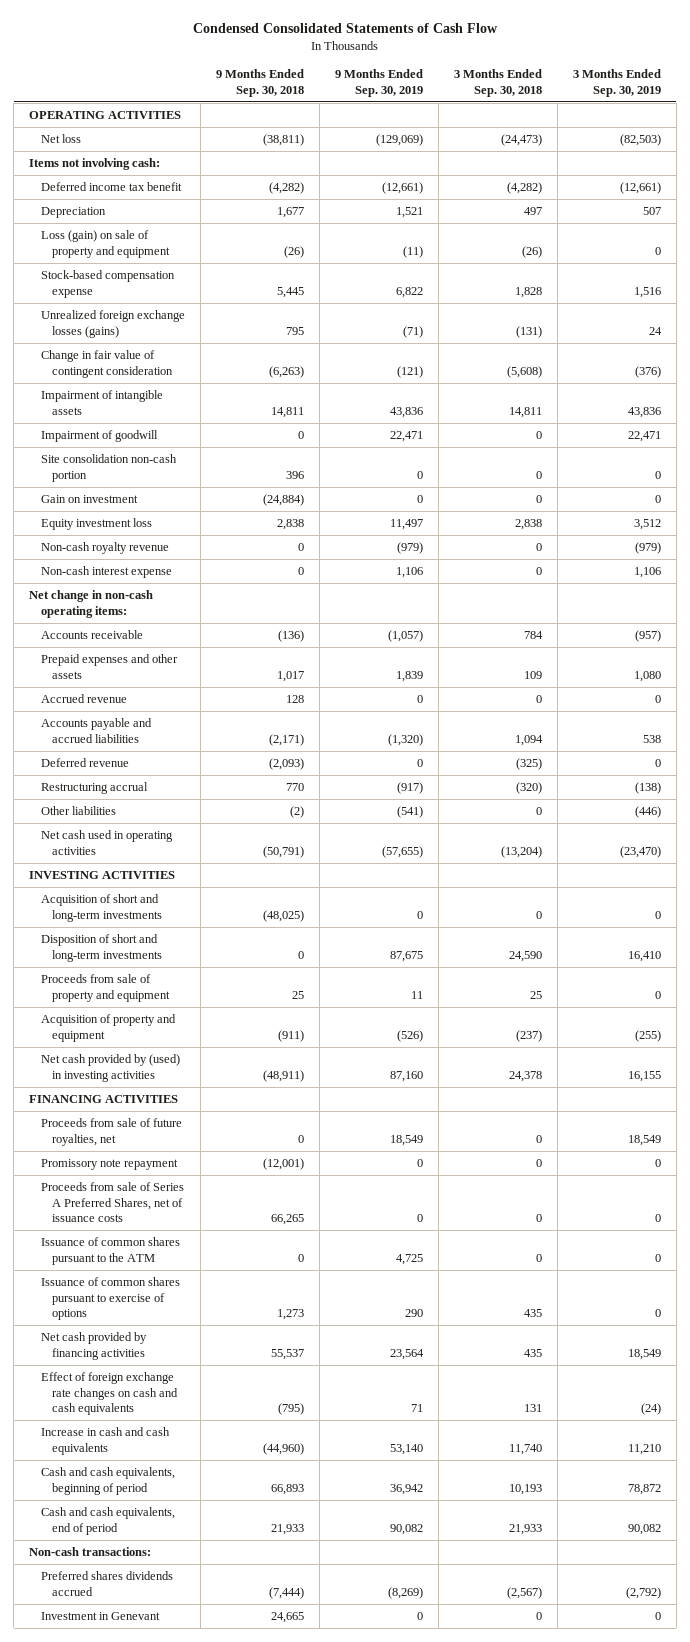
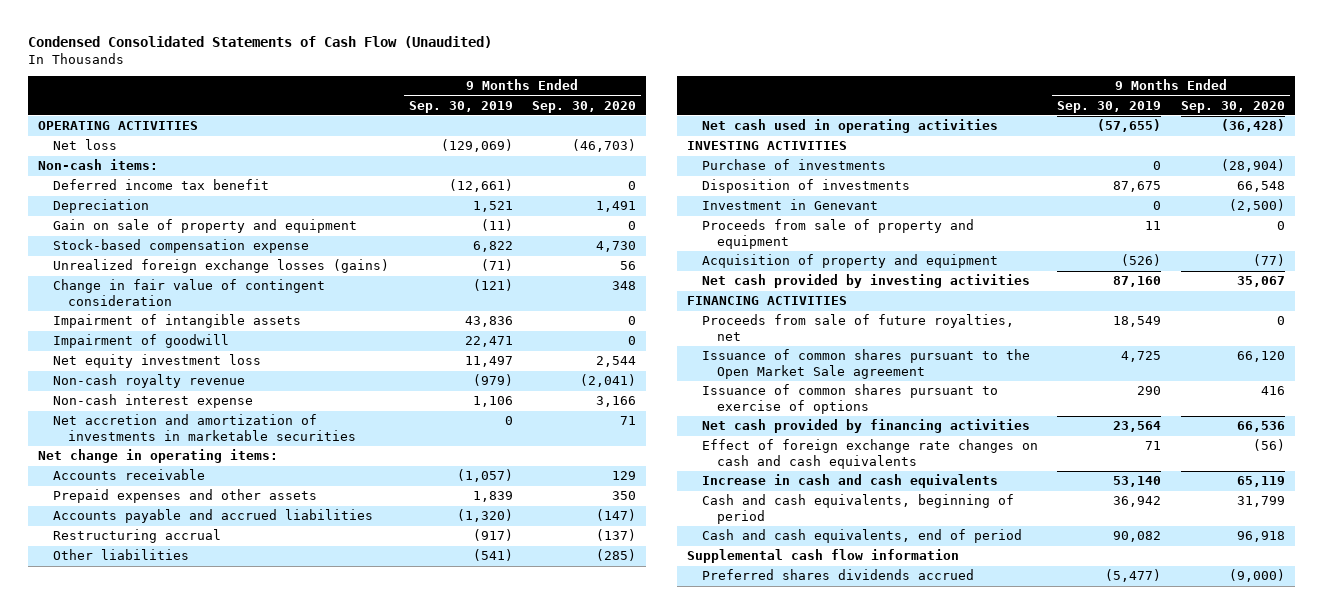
[192,23,498,34] Condensed Consolidated Statements of Cash Flow -> [28,36,493,49] Condensed Consolidated Statements of Cash Flow (Unaudited)
[215,69,304,97] 9 Months Ended Sep. 30, 2018 -> none
[453,69,542,97] 3 Months Ended Sep. 30, 2018 -> none
[572,69,661,97] 3 Months Ended Sep. 30, 2019 -> none
none -> [532,100,637,113] Sep. 30, 2020
[29,158,161,171] Items not involving cash: -> [37,159,158,171] Non-cash items:
[40,230,171,258] Loss (gain) on sale of property and equipment -> [52,219,357,234] Gain on sale of property and equipment
[40,454,177,482] Site consolidation non-cash portion -> none
[40,495,138,504] Gain on investment -> none
[40,518,152,531] Equity investment loss -> [52,354,261,369] Net equity investment loss
none -> [52,414,356,441] Net accretion and amortization of investments in marketable securities
[29,590,154,618] Net change in non-cash operating items: -> [37,449,278,464] Net change in operating items:
[40,694,127,704] Accrued revenue -> none
[40,758,129,768] Deferred revenue -> none
[40,894,163,922] Acquisition of short and long-term investments -> none
none -> [701,159,886,171] Purchase of investments
[40,934,163,962] Disposition of short and long-term investments -> [701,179,910,194] Disposition of investments
[40,1612,160,1621] Investment in Genevant -> [701,199,878,211] Investment in Genevant
[40,1054,180,1082] Net cash provided by (used) in investing activities -> [701,274,1030,289] Net cash provided by investing activities
[40,1159,178,1171] Promissory note repayment -> none
[40,1182,184,1223] Proceeds from sale of Series A Preferred Shares, net of issuance costs -> none
[40,1237,180,1265] Issuance of common shares pursuant to the ATM -> [701,349,1030,379] Issuance of common shares pursuant to the Open Market Sale agreement
[29,1547,152,1557] Non-cash transactions: -> none
none -> [686,549,959,564] Supplemental cash flow information
[387,1586,423,1599] (8,269) -> [1105,569,1162,583] (5,477)

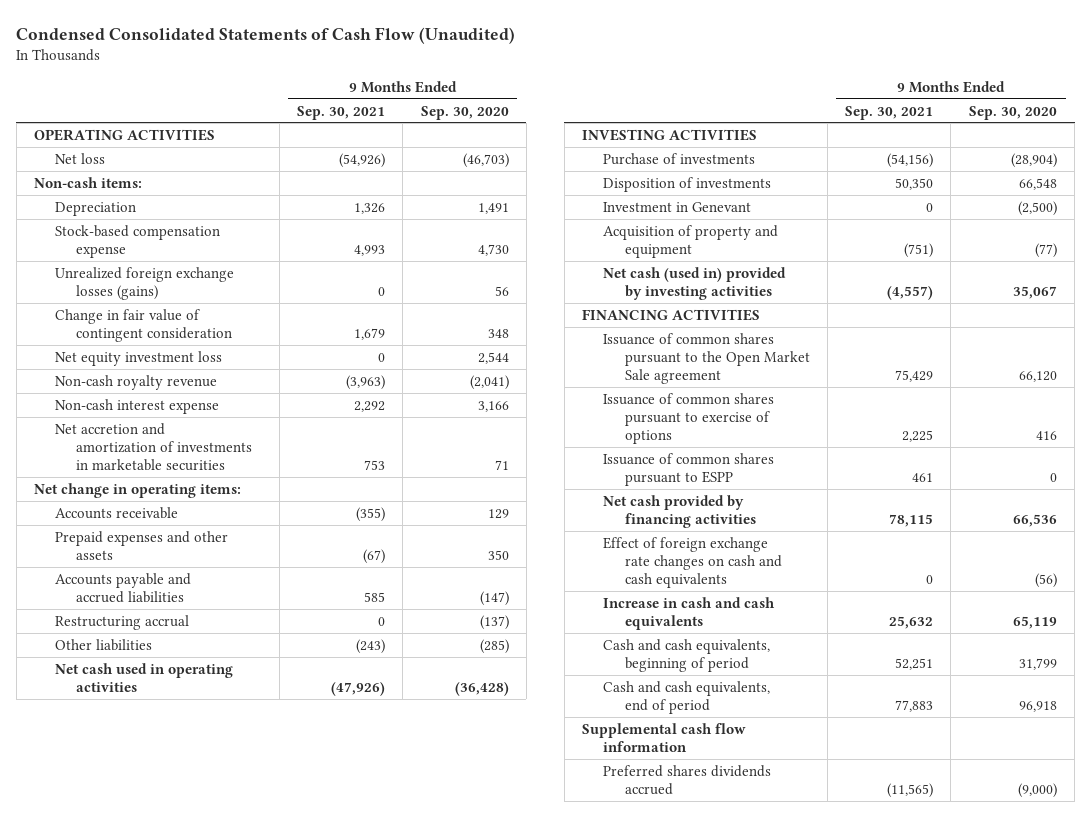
[408,100,513,113] Sep. 30, 2019 -> none
none -> [297,105,386,120] Sep. 30, 2021
[52,179,269,191] Deferred income tax benefit -> none
[52,219,357,234] Gain on sale of property and equipment -> none
[52,314,301,329] Impairment of intangible assets -> none
[52,334,229,349] Impairment of goodwill -> none
[701,219,974,249] Proceeds from sale of property and equipment -> none
[701,274,1030,289] Net cash provided by investing activities -> [603,266,787,301] Net cash (used in) provided by investing activities
[701,314,1014,341] Proceeds from sale of future royalties, net -> none
none -> [603,452,775,487] Issuance of common shares pursuant to ESPP

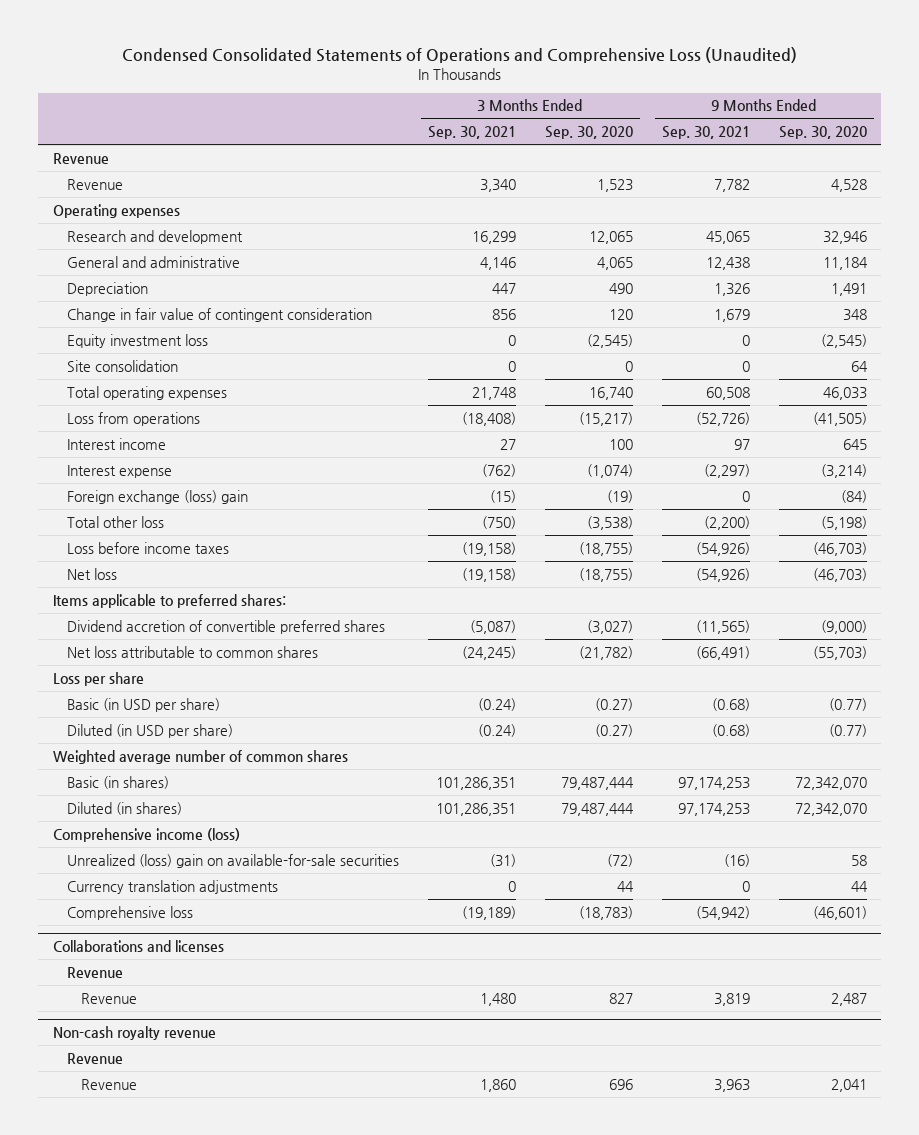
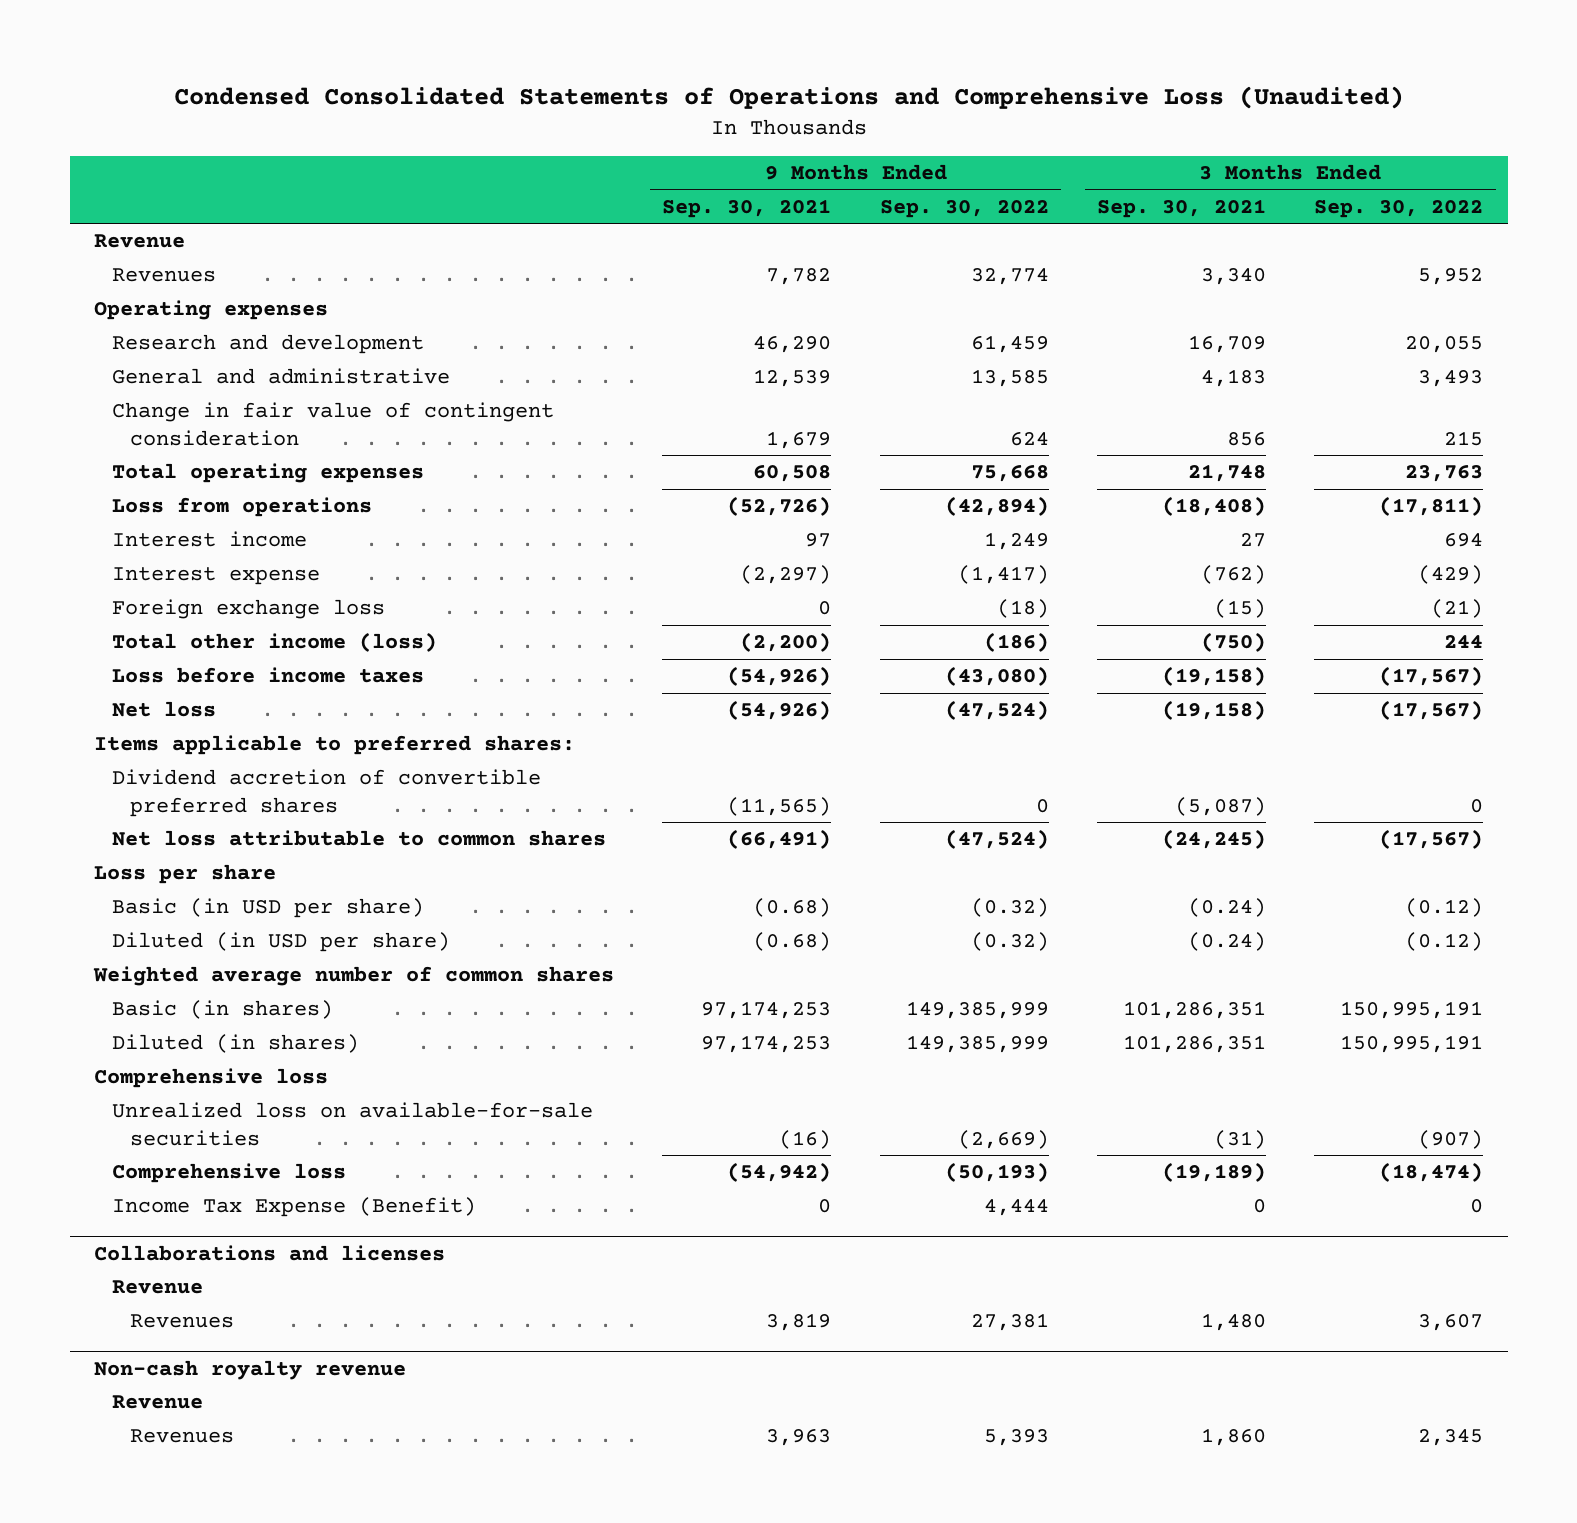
[544,126,633,140] Sep. 30, 2020 -> none
[778,126,867,140] Sep. 30, 2020 -> none
none -> [879,199,1049,218] Sep. 30, 2022
none -> [1314,199,1484,218] Sep. 30, 2022
[66,178,123,190] Revenue -> [112,268,217,283] Revenues
[66,281,148,296] Depreciation -> none
[471,230,516,244] 16,299 -> [1188,335,1267,354] 16,709
[705,230,750,244] 45,065 -> [753,336,832,354] 46,290
[479,256,516,270] 4,146 -> [1201,369,1267,388] 4,183
[705,256,750,270] 12,438 -> [753,369,832,388] 12,539
[66,333,208,348] Equity investment loss -> none
[66,359,178,372] Site consolidation -> none
[66,489,248,504] Foreign exchange (loss) gain -> [112,599,386,620] Foreign exchange loss
[66,515,164,528] Total other loss -> [112,632,438,653] Total other income (loss)
[66,879,278,894] Currency translation adjustments -> none
[52,827,240,842] Comprehensive income (loss) -> [93,1068,328,1089] Comprehensive loss
[66,853,399,868] Unrealized (loss) gain on available-for-sale securities -> [112,1102,594,1146] Unrealized loss on available-for-sale securities
none -> [112,1197,477,1218] Income Tax Expense (Benefit)
[81,992,138,1004] Revenue -> [130,1314,235,1329] Revenues
[81,1078,138,1090] Revenue -> [130,1429,235,1444] Revenues

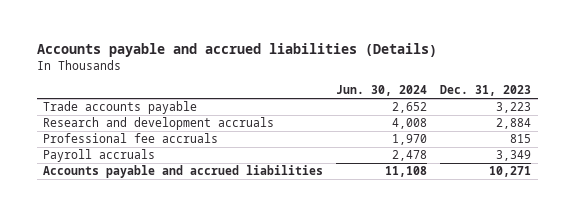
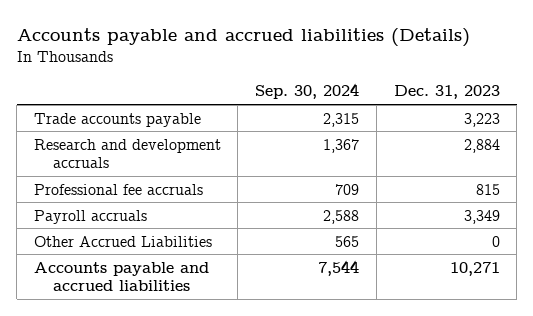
[336,84,428,96] Jun. 30, 2024 -> none
none -> [255,83,360,100] Sep. 30, 2024
none -> [33,235,212,247] Other Accrued Liabilities

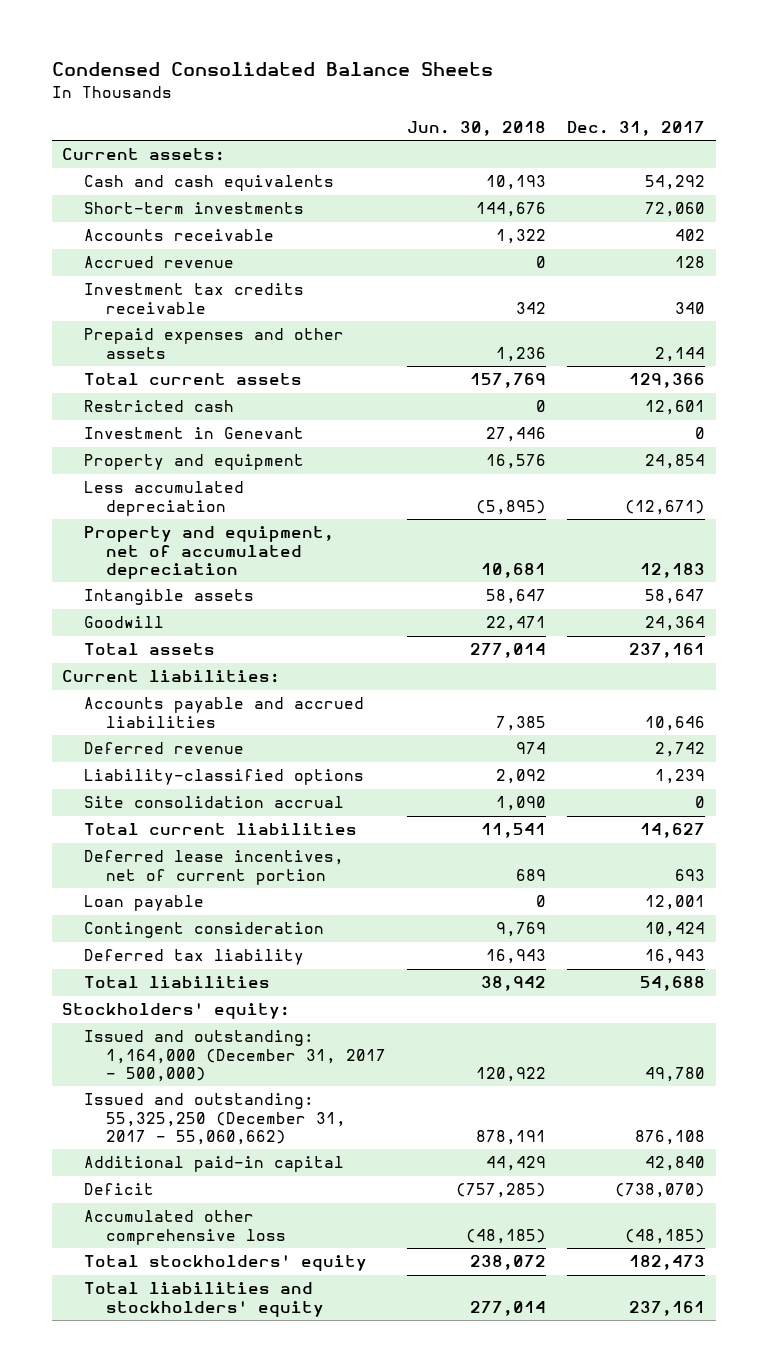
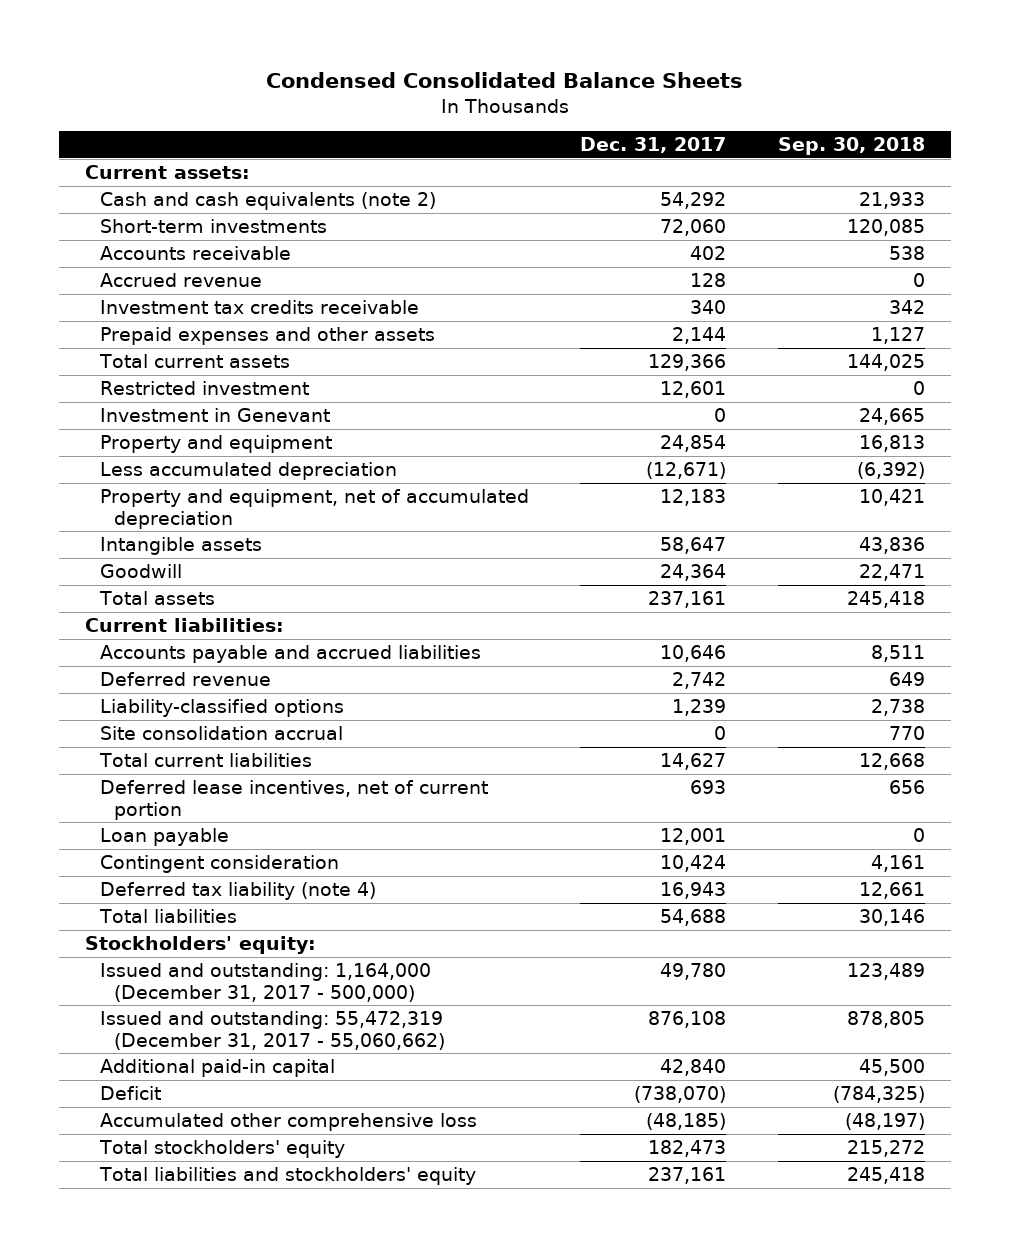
[406,120,546,136] Jun. 30, 2018 -> none
none -> [778,137,926,156] Sep. 30, 2018
[84,175,335,192] Cash and cash equivalents -> [99,191,436,210] Cash and cash equivalents (note 2)
[84,400,235,413] Restricted cash -> [99,380,309,395] Restricted investment
[84,949,305,966] Deferred tax liability -> [99,881,376,900] Deferred tax liability (note 4)
[84,1093,346,1145] Issued and outstanding: 55,325,250 (December 31, 2017 - 55,060,662) -> [99,1010,445,1050] Issued and outstanding: 55,472,319 (December 31, 2017 - 55,060,662)

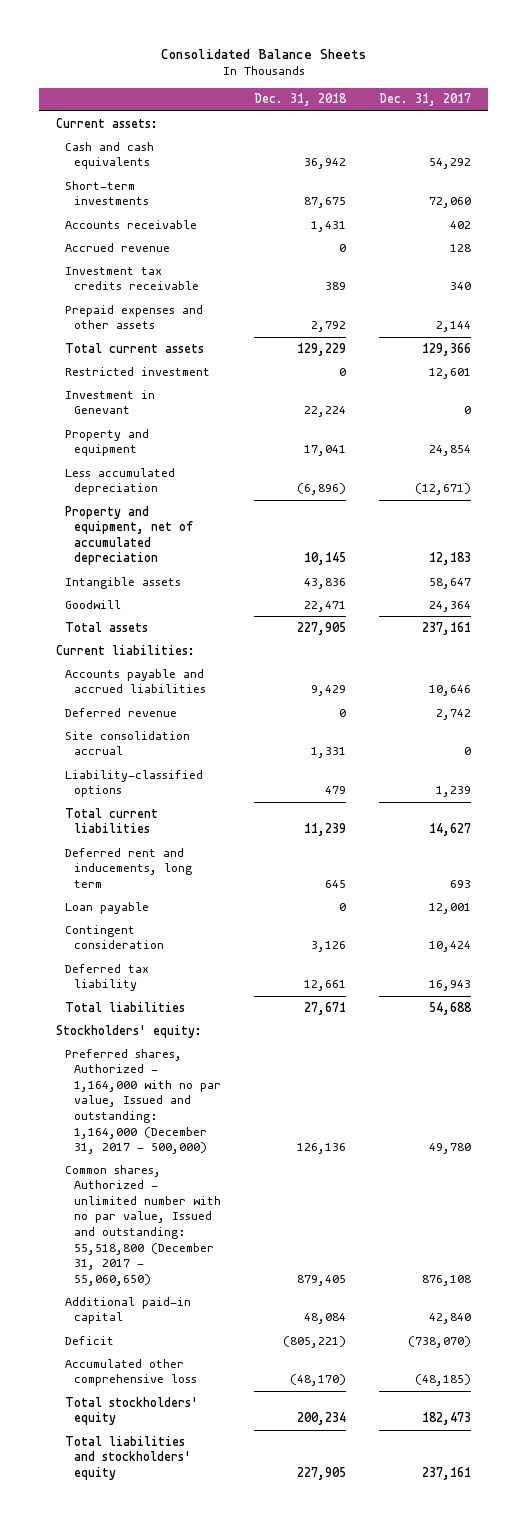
[266,71,744,88] Condensed Consolidated Balance Sheets -> [160,48,366,59] Consolidated Balance Sheets
[778,137,926,156] Sep. 30, 2018 -> none
none -> [253,93,347,107] Dec. 31, 2018
[99,191,436,210] Cash and cash equivalents (note 2) -> [64,141,154,170] Cash and cash equivalents
[99,698,344,717] Liability-classified options -> [64,769,203,798] Liability-classified options
[99,779,488,820] Deferred lease incentives, net of current portion -> [64,847,192,888] Deferred rent and inducements, long term
[99,881,376,900] Deferred tax liability (note 4) -> [64,963,149,992] Deferred tax liability
[99,962,431,1002] Issued and outstanding: 1,164,000 (December 31, 2017 - 500,000) -> [64,1048,221,1155] Preferred shares, Authorized - 1,164,000 with no par value, Issued and outstanding: 1,164,000 (December 31, 2017 - 500,000)
[99,1010,445,1050] Issued and outstanding: 55,472,319 (December 31, 2017 - 55,060,662) -> [64,1164,221,1286] Common shares, Authorized - unlimited number with no par value, Issued and outstanding: 55,518,800 (December 31, 2017 - 55,060,650)

